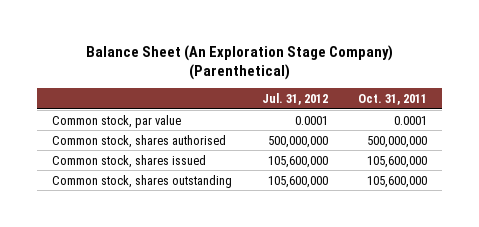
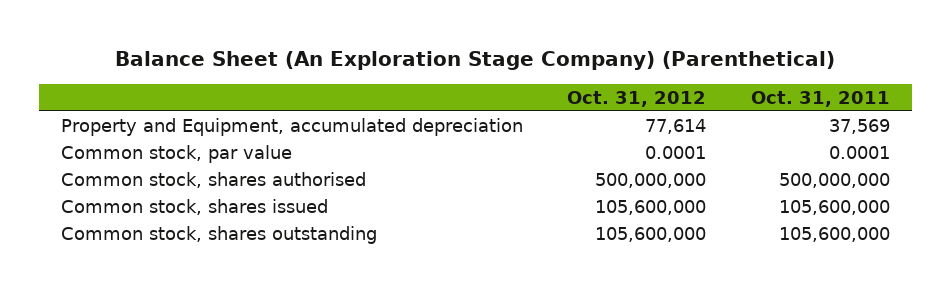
[262,92,329,105] Jul. 31, 2012 -> none
none -> [567,90,707,107] Oct. 31, 2012
none -> [61,117,524,136] Property and Equipment, accumulated depreciation

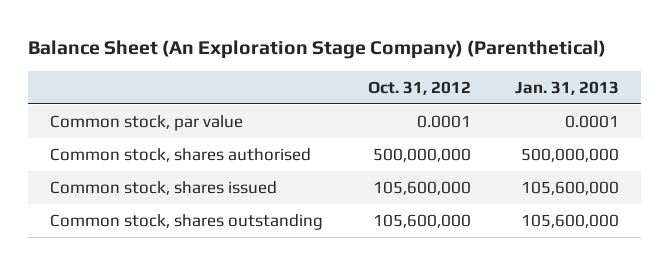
[750,90,890,107] Oct. 31, 2011 -> none
none -> [514,81,619,96] Jan. 31, 2013
[61,117,524,136] Property and Equipment, accumulated depreciation -> none

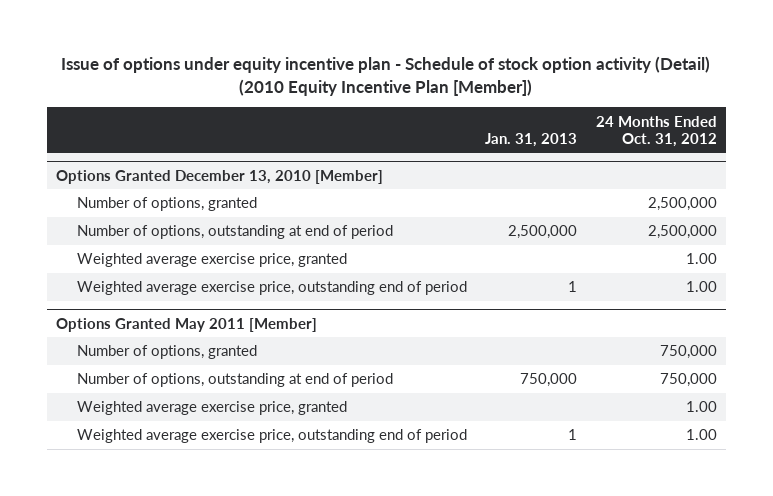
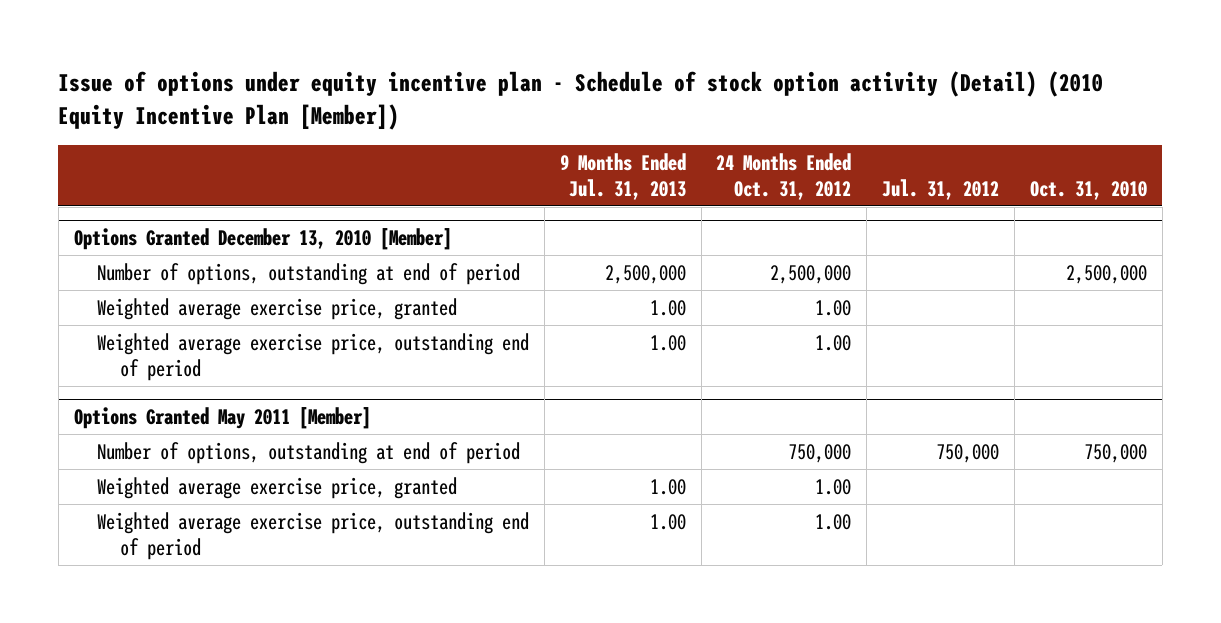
[485,132,578,147] Jan. 31, 2013 -> none
none -> [559,152,686,200] 9 Months Ended Jul. 31, 2013
none -> [882,178,1000,200] Jul. 31, 2012
none -> [1029,180,1147,200] Oct. 31, 2010
[77,197,258,212] Number of options, granted -> none
[77,345,258,360] Number of options, granted -> none

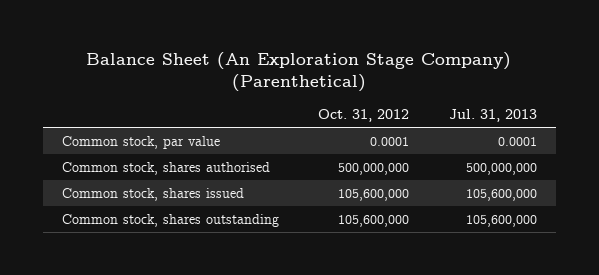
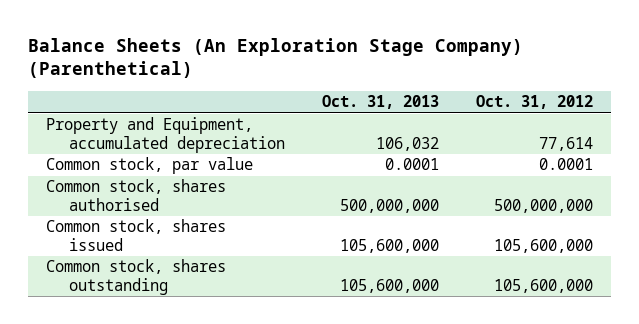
[86,51,512,92] Balance Sheet (An Exploration Stage Company) (Parenthetical) -> [27,37,523,79] Balance Sheets (An Exploration Stage Company) (Parenthetical)
[448,108,537,122] Jul. 31, 2013 -> none
none -> [322,95,440,110] Oct. 31, 2013
none -> [46,117,286,153] Property and Equipment, accumulated depreciation

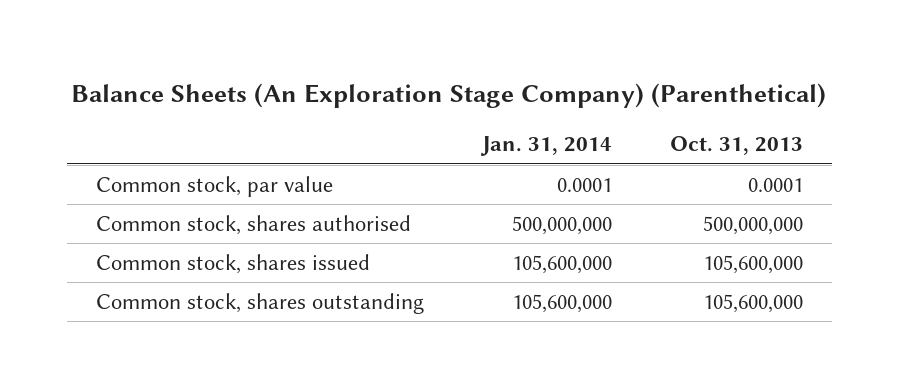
[476,95,594,110] Oct. 31, 2012 -> none
none -> [479,136,612,157] Jan. 31, 2014
[46,117,286,153] Property and Equipment, accumulated depreciation -> none

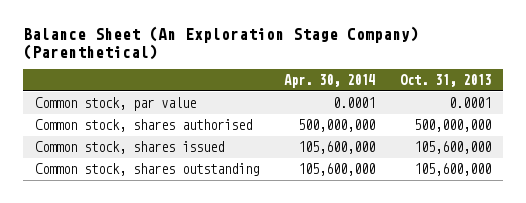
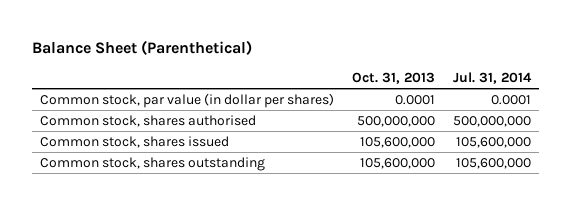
[23,26,420,60] Balance Sheet (An Exploration Stage Company) (Parenthetical) -> [31,40,252,56] Balance Sheet (Parenthetical)
[284,73,376,88] Apr. 30, 2014 -> none
none -> [452,71,532,84] Jul. 31, 2014
[35,96,197,111] Common stock, par value -> [40,92,335,108] Common stock, par value (in dollar per shares)

